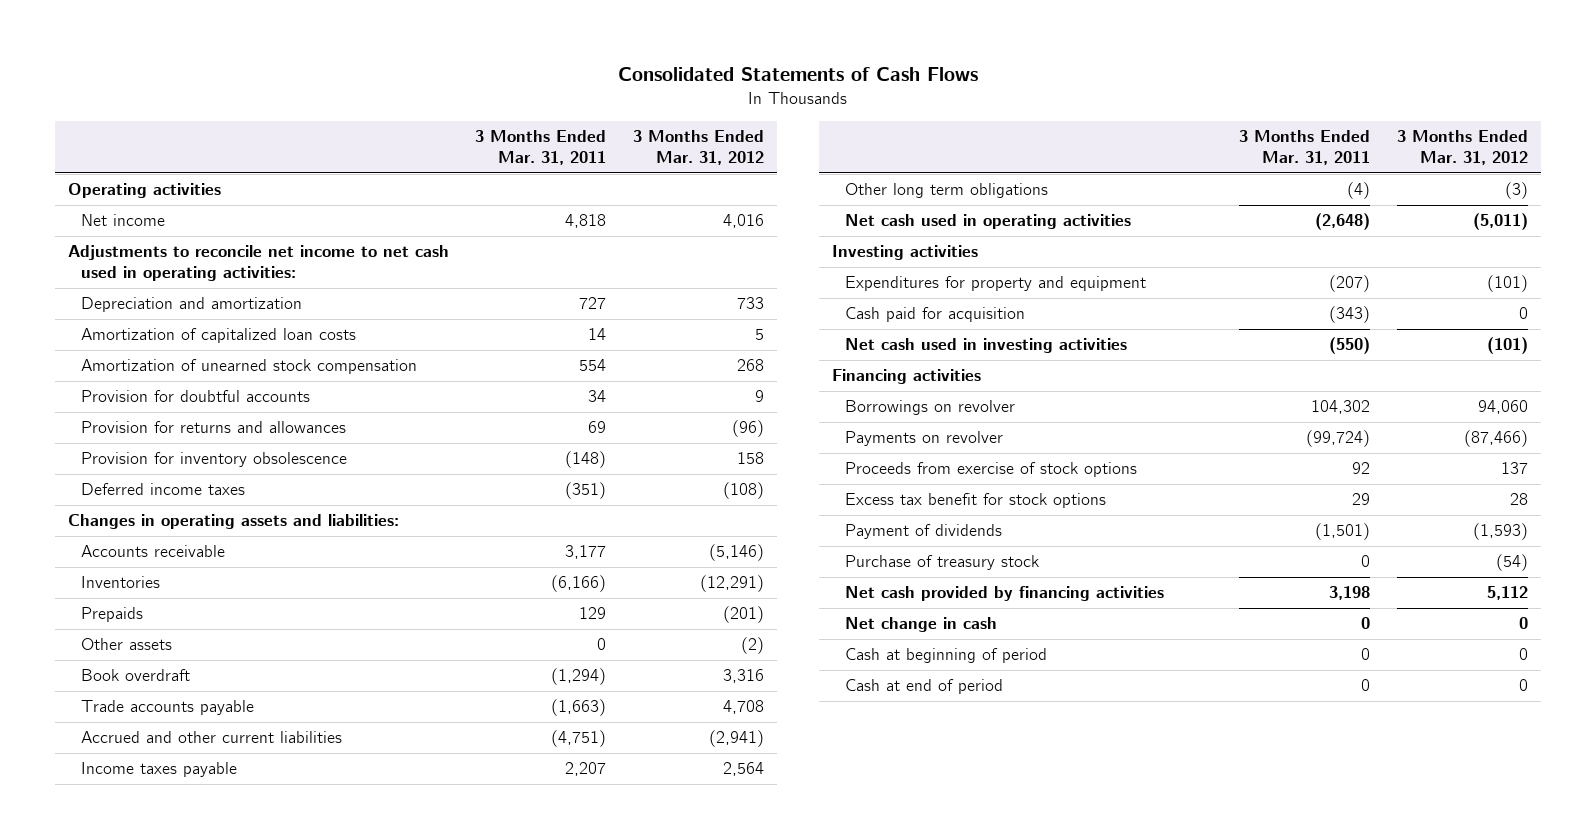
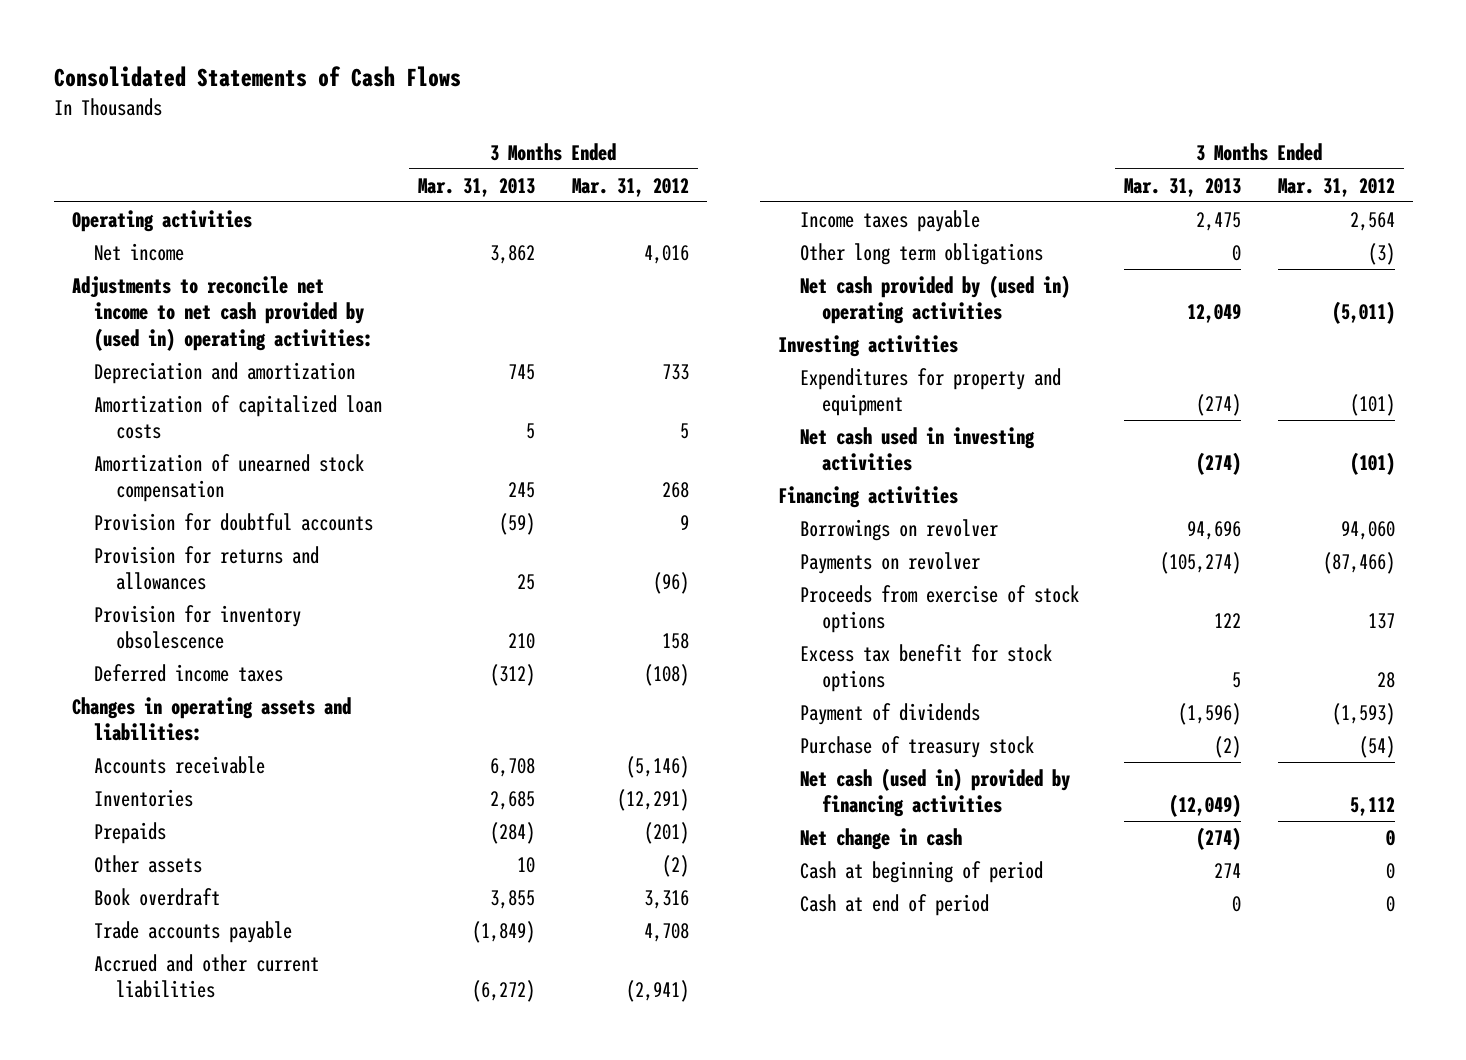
[475,130,607,165] 3 Months Ended Mar. 31, 2011 -> none
none -> [418,177,536,197] Mar. 31, 2013
[68,245,450,282] Adjustments to reconcile net income to net cash used in operating activities: -> [71,275,373,351] Adjustments to reconcile net income to net cash provided by (used in) operating activities:
[844,214,1131,230] Net cash used in operating activities -> [799,274,1070,325] Net cash provided by (used in) operating activities
[844,307,1025,323] Cash paid for acquisition -> none
[844,586,1164,602] Net cash provided by financing activities -> [799,767,1070,818] Net cash (used in) provided by financing activities

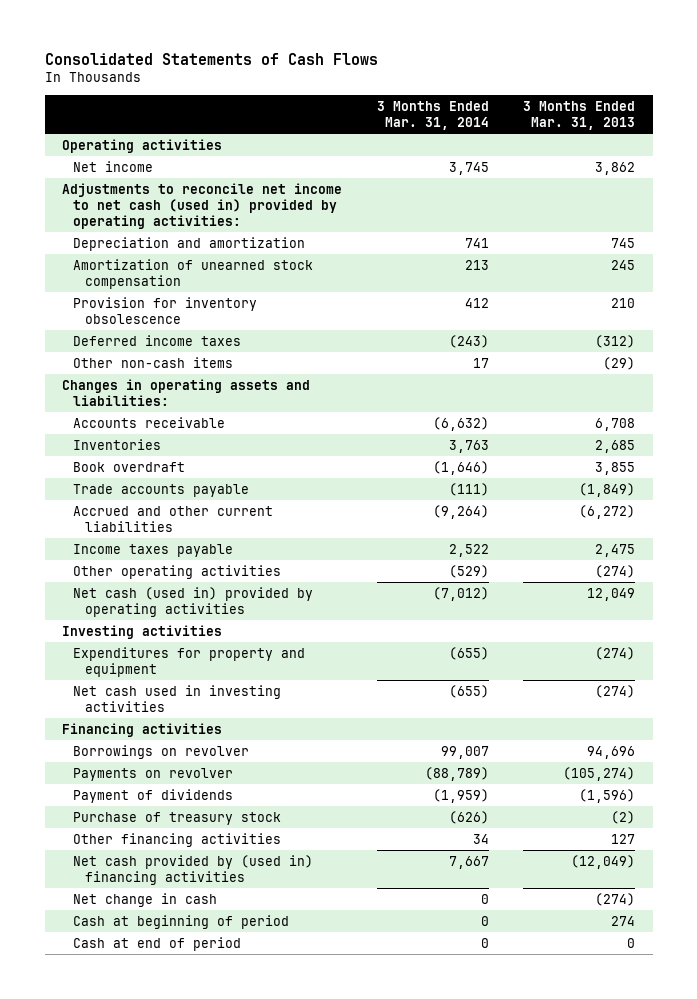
[571,177,689,197] Mar. 31, 2012 -> none
none -> [376,100,489,131] 3 Months Ended Mar. 31, 2014
[71,275,373,351] Adjustments to reconcile net income to net cash provided by (used in) operating activities: -> [62,182,343,230] Adjustments to reconcile net income to net cash (used in) provided by operating activities:
[93,394,382,440] Amortization of capitalized loan costs -> none
[93,512,373,531] Provision for doubtful accounts -> none
[93,545,319,591] Provision for returns and allowances -> none
none -> [73,356,234,368] Other non-cash items
[93,821,166,844] Prepaids -> none
[93,854,202,873] Other assets -> none
[799,242,1043,265] Other long term obligations -> none
none -> [73,564,282,579] Other operating activities
[799,274,1070,325] Net cash provided by (used in) operating activities -> [73,586,314,617] Net cash (used in) provided by operating activities
[799,584,1079,634] Proceeds from exercise of stock options -> none
[799,643,1052,693] Excess tax benefit for stock options -> none
none -> [73,832,282,847] Other financing activities
[799,767,1070,818] Net cash (used in) provided by financing activities -> [73,854,314,885] Net cash provided by (used in) financing activities

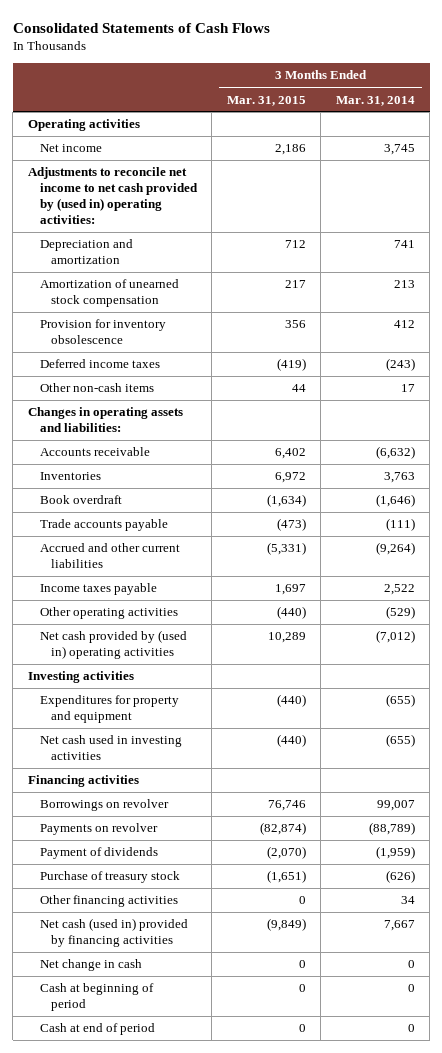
[523,100,636,131] 3 Months Ended Mar. 31, 2013 -> none
none -> [226,95,306,106] Mar. 31, 2015
[62,182,343,230] Adjustments to reconcile net income to net cash (used in) provided by operating activities: -> [27,167,198,225] Adjustments to reconcile net income to net cash provided by (used in) operating activities:
[73,586,314,617] Net cash (used in) provided by operating activities -> [39,630,187,660] Net cash provided by (used in) operating activities
[73,854,314,885] Net cash provided by (used in) financing activities -> [39,918,188,948] Net cash (used in) provided by financing activities

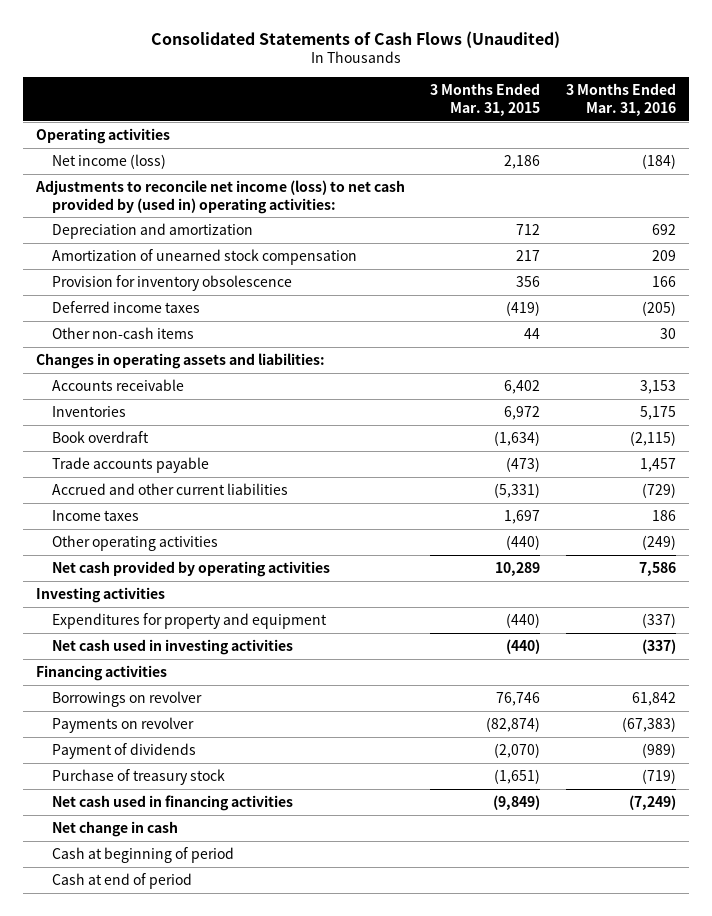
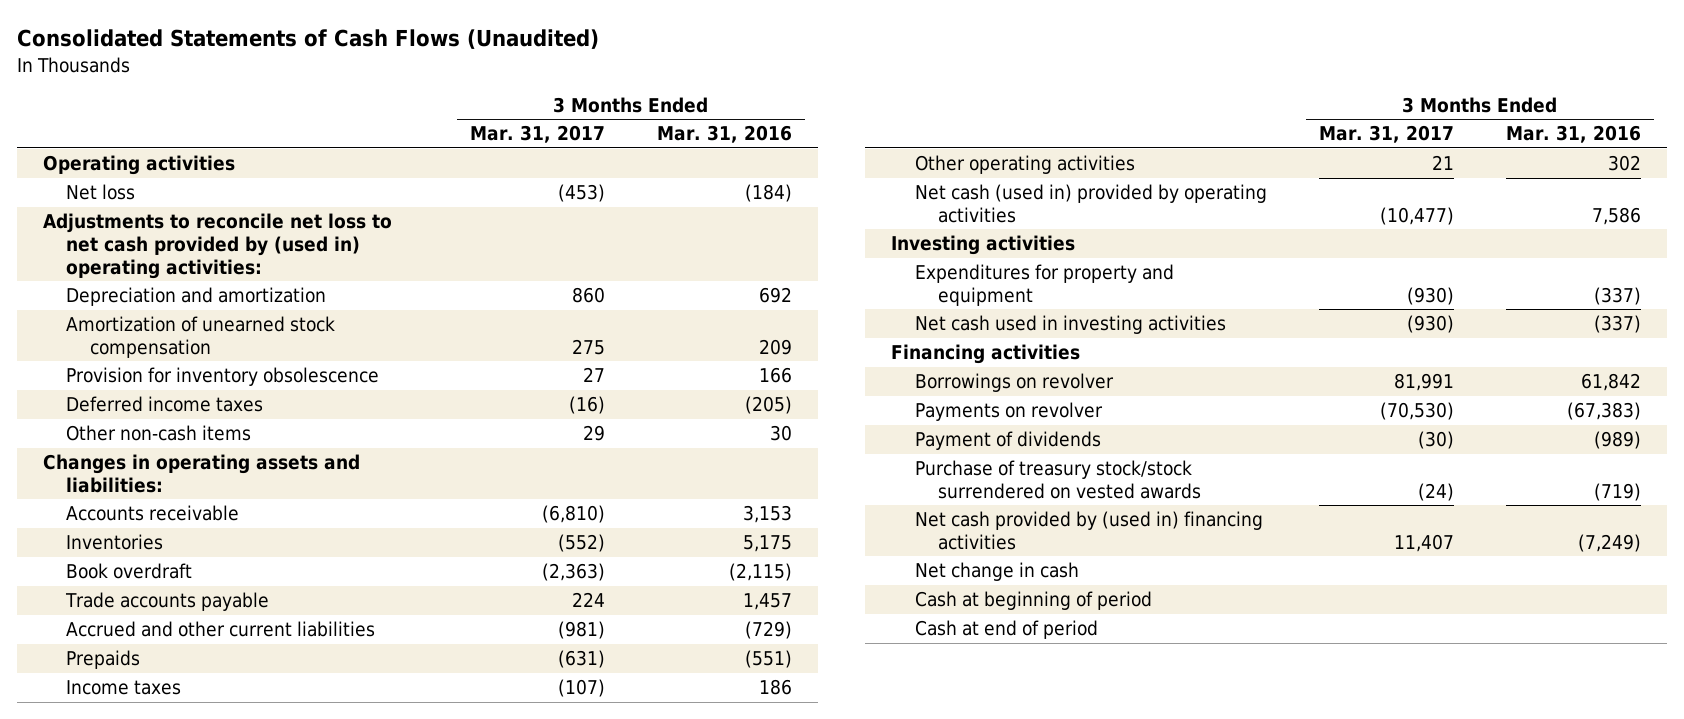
[430,83,541,116] 3 Months Ended Mar. 31, 2015 -> none
none -> [470,125,606,144] Mar. 31, 2017
[51,153,166,169] Net income (loss) -> [66,184,136,201] Net loss
[34,179,405,214] Adjustments to reconcile net income (loss) to net cash provided by (used in) operating activities: -> [42,213,392,279] Adjustments to reconcile net loss to net cash provided by (used in) operating activities:
none -> [66,650,141,670] Prepaids
[641,534,676,550] (249) -> [1607,155,1641,172] 302
[51,560,330,577] Net cash provided by operating activities -> [914,184,1267,223] Net cash (used in) provided by operating activities
[51,768,225,785] Purchase of treasury stock -> [914,460,1202,499] Purchase of treasury stock/stock surrendered on vested awards
[51,794,293,811] Net cash used in financing activities -> [914,511,1263,550] Net cash provided by (used in) financing activities

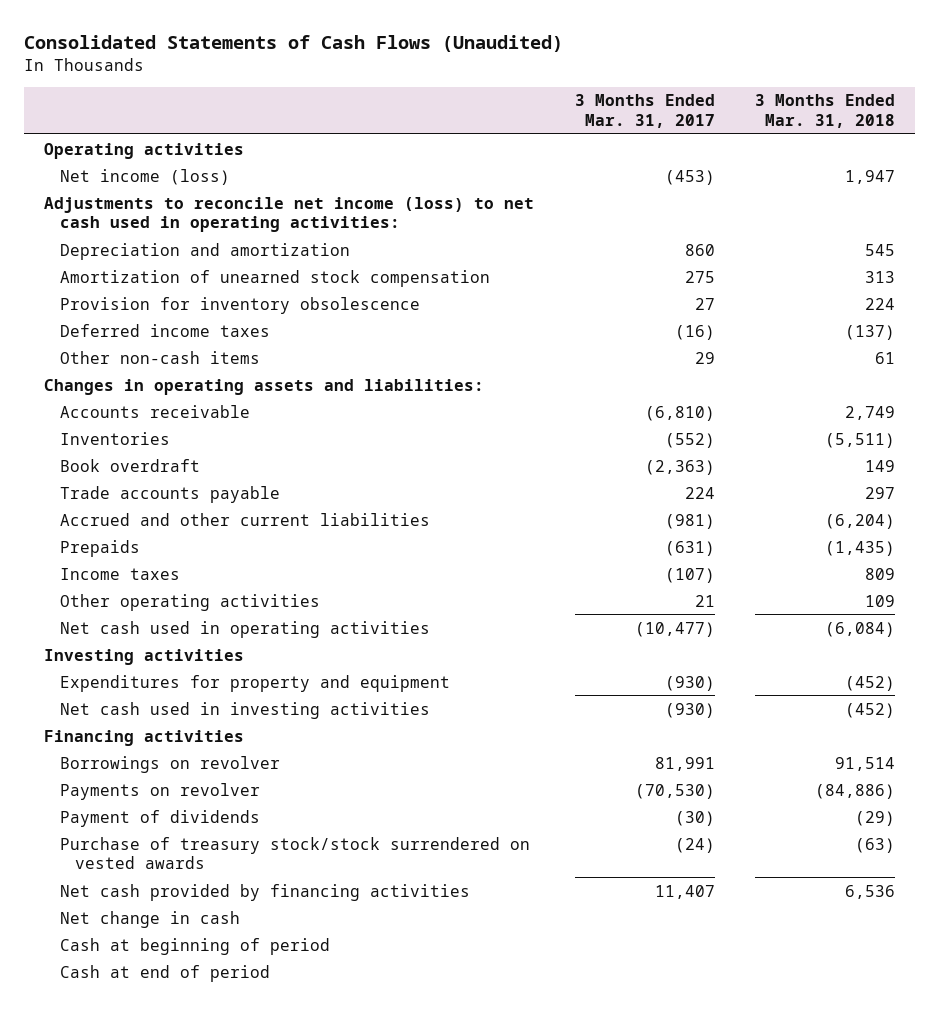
[657,125,793,144] Mar. 31, 2016 -> none
none -> [755,94,896,128] 3 Months Ended Mar. 31, 2018
[66,184,136,201] Net loss -> [59,168,230,185] Net income (loss)
[42,213,392,279] Adjustments to reconcile net loss to net cash provided by (used in) operating activities: -> [43,196,534,232] Adjustments to reconcile net income (loss) to net cash used in operating activities:
[914,184,1267,223] Net cash (used in) provided by operating activities -> [59,620,430,638] Net cash used in operating activities
[914,511,1263,550] Net cash provided by (used in) financing activities -> [59,883,470,901] Net cash provided by financing activities

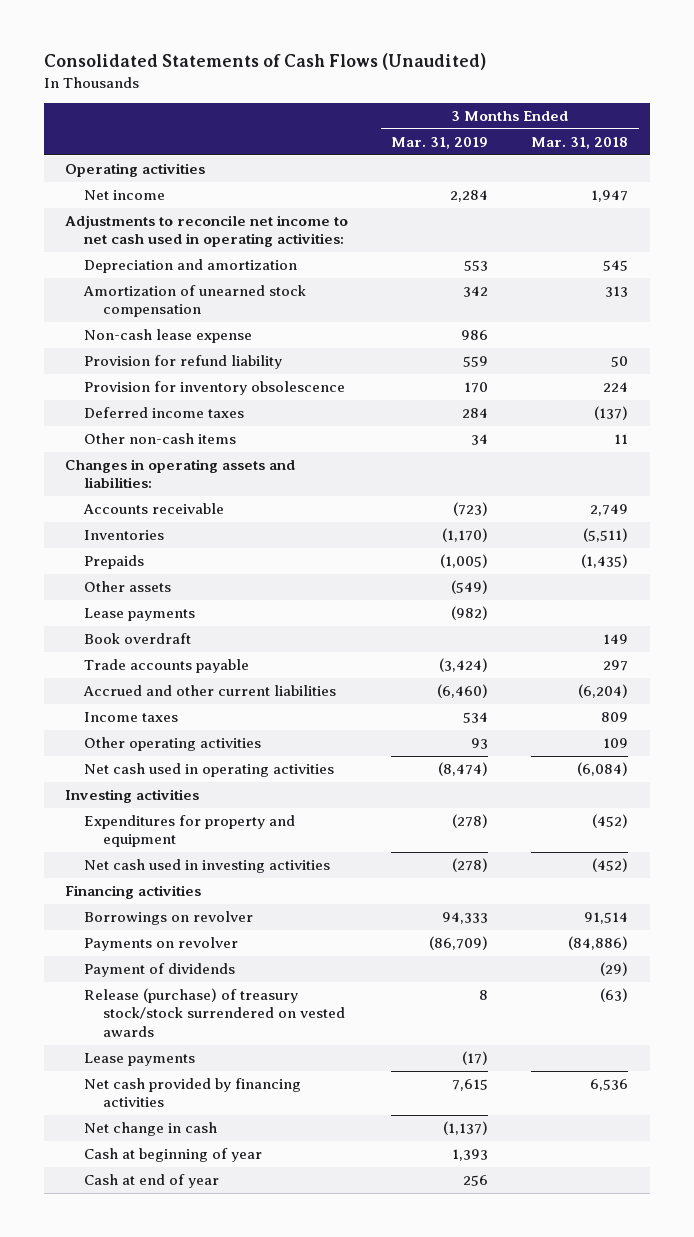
[574,94,715,128] 3 Months Ended Mar. 31, 2017 -> none
none -> [391,136,489,149] Mar. 31, 2019
[59,168,230,185] Net income (loss) -> [84,190,166,201] Net income
[43,196,534,232] Adjustments to reconcile net income (loss) to net cash used in operating activities: -> [65,215,349,248] Adjustments to reconcile net income to net cash used in operating activities:
none -> [84,329,253,344] Non-cash lease expense
none -> [84,355,283,370] Provision for refund liability
[875,351,896,364] 61 -> [614,434,629,445] 11
[59,539,140,557] Prepaids -> [84,555,145,570] Prepaids
none -> [84,581,172,593] Other assets
none -> [84,608,196,622] Lease payments
[59,836,530,869] Purchase of treasury stock/stock surrendered on vested awards -> [84,988,345,1037] Release (purchase) of treasury stock/stock surrendered on vested awards
none -> [84,1053,196,1067] Lease payments
[59,937,330,955] Cash at beginning of period -> [84,1148,263,1163] Cash at beginning of year
[59,964,270,982] Cash at end of period -> [84,1174,220,1189] Cash at end of year

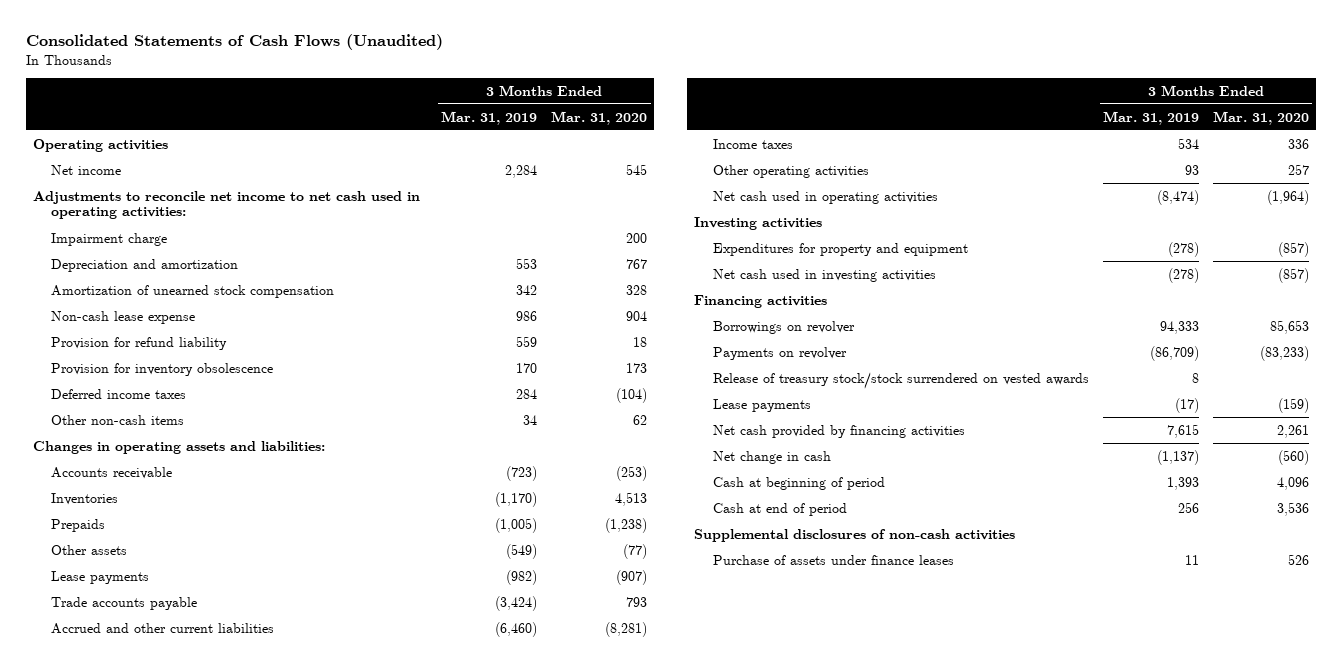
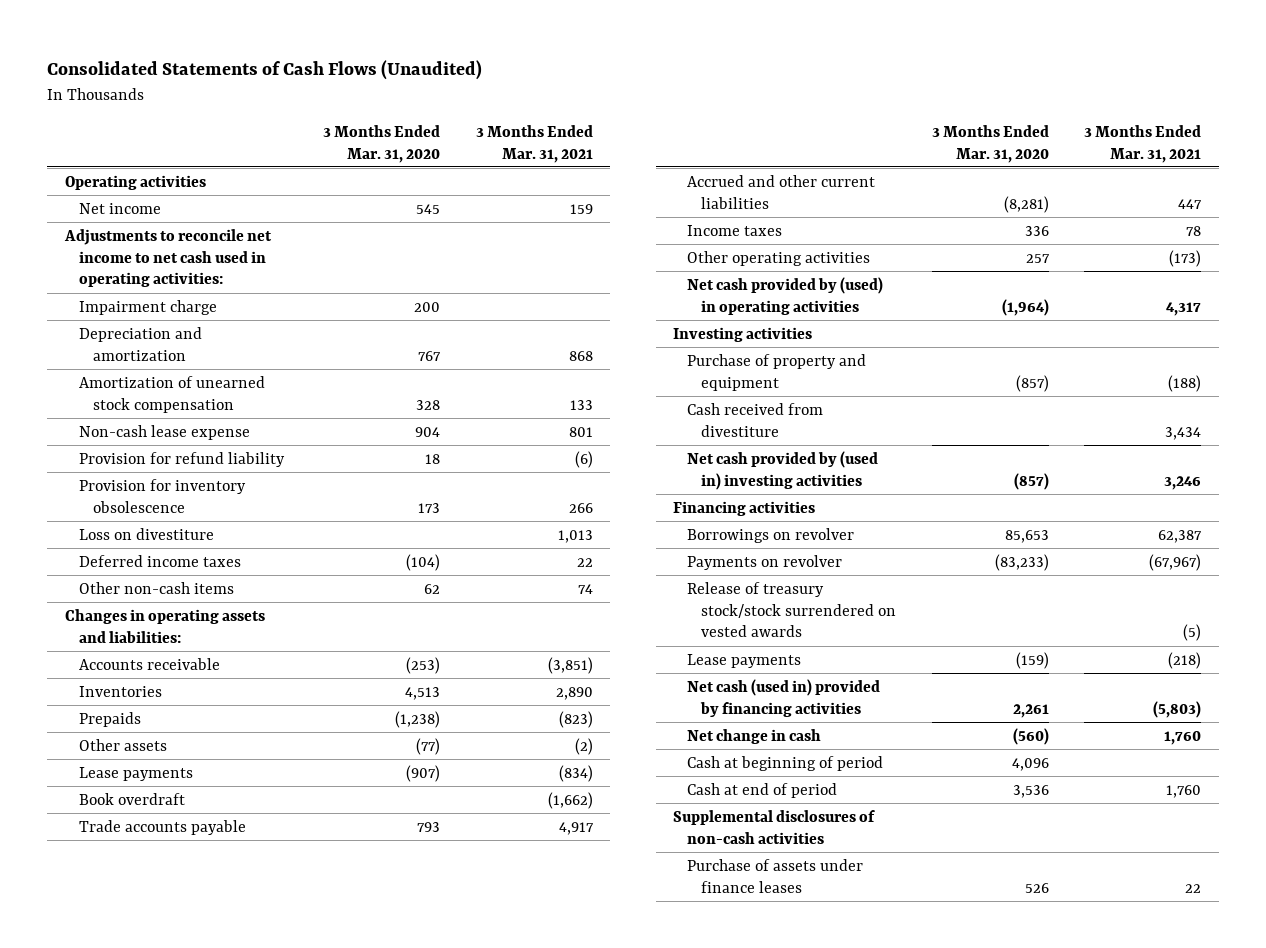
[441,110,538,125] Mar. 31, 2019 -> none
none -> [475,124,593,163] 3 Months Ended Mar. 31, 2021
none -> [78,527,214,540] Loss on divestiture
none -> [78,792,185,805] Book overdraft
[713,190,939,204] Net cash used in operating activities -> [687,276,884,315] Net cash provided by (used) in operating activities
[713,242,969,256] Expenditures for property and equipment -> [687,353,867,391] Purchase of property and equipment
none -> [687,402,824,437] Cash received from divestiture
[713,268,937,282] Net cash used in investing activities -> [687,450,879,490] Net cash provided by (used in) investing activities
[713,424,966,438] Net cash provided by financing activities -> [687,678,881,717] Net cash (used in) provided by financing activities

